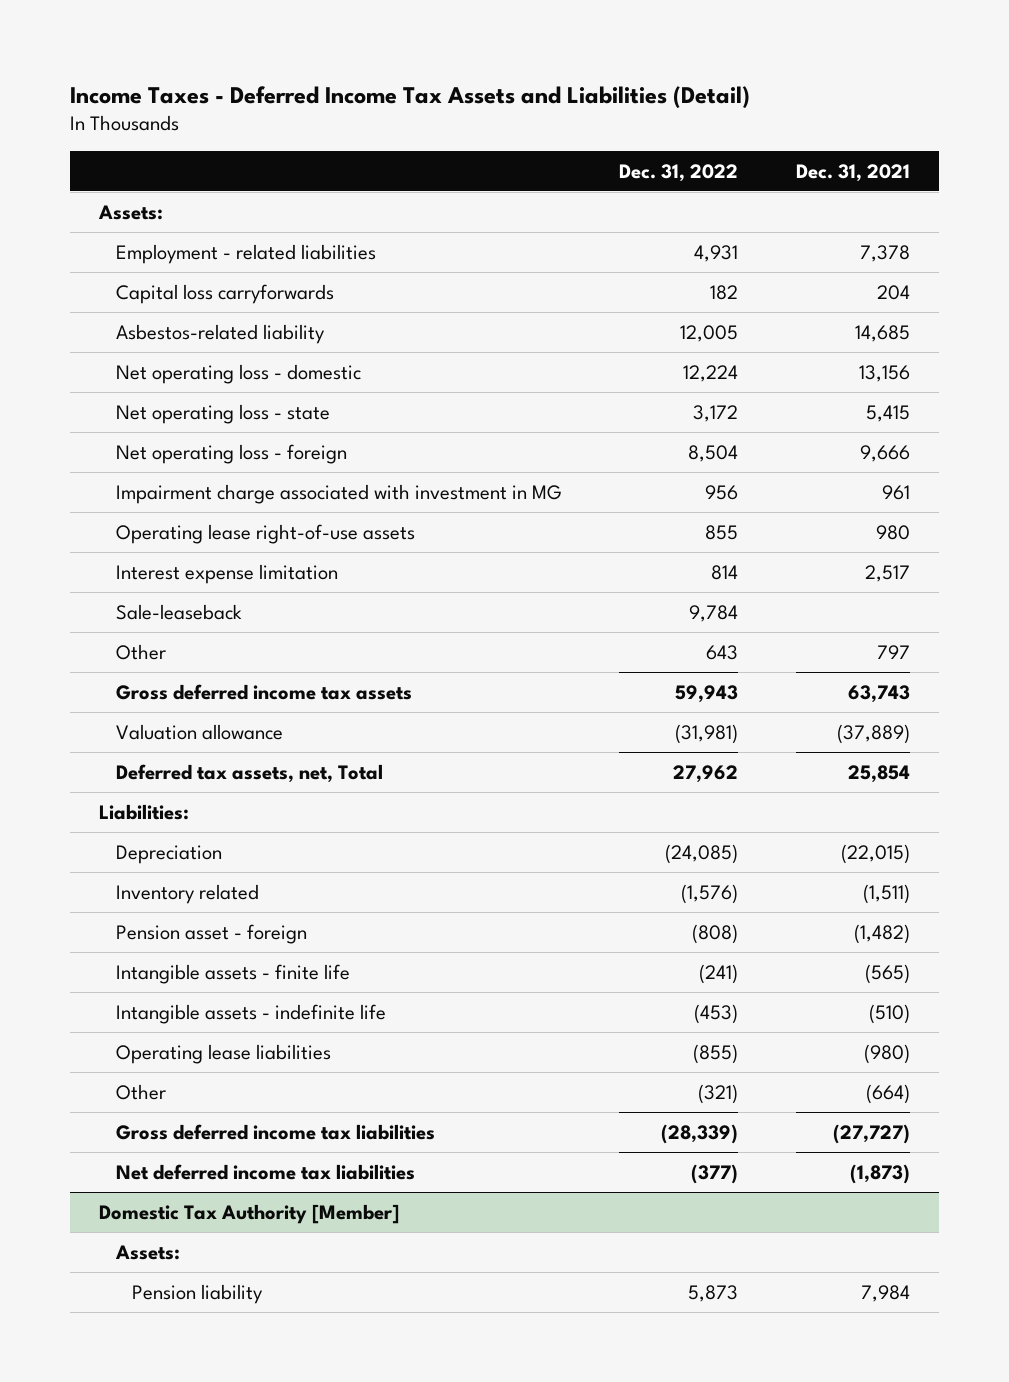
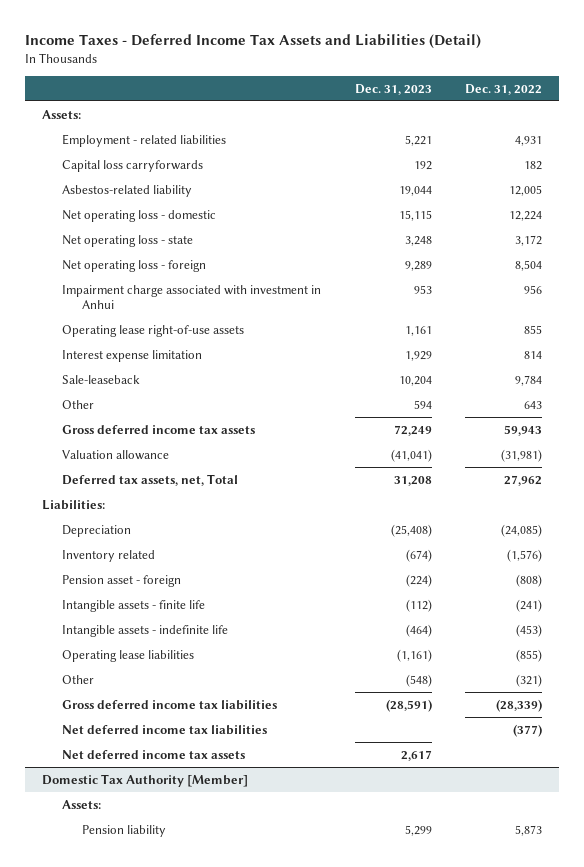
[796,163,911,182] Dec. 31, 2021 -> none
none -> [354,83,432,95] Dec. 31, 2023
[115,483,562,504] Impairment charge associated with investment in MG -> [61,284,321,310] Impairment charge associated with investment in Anhui
none -> [61,749,245,759] Net deferred income tax assets

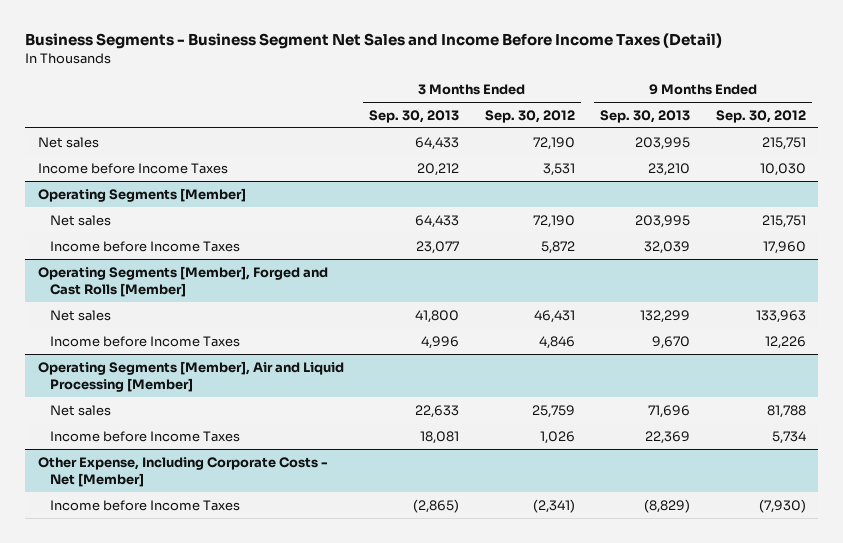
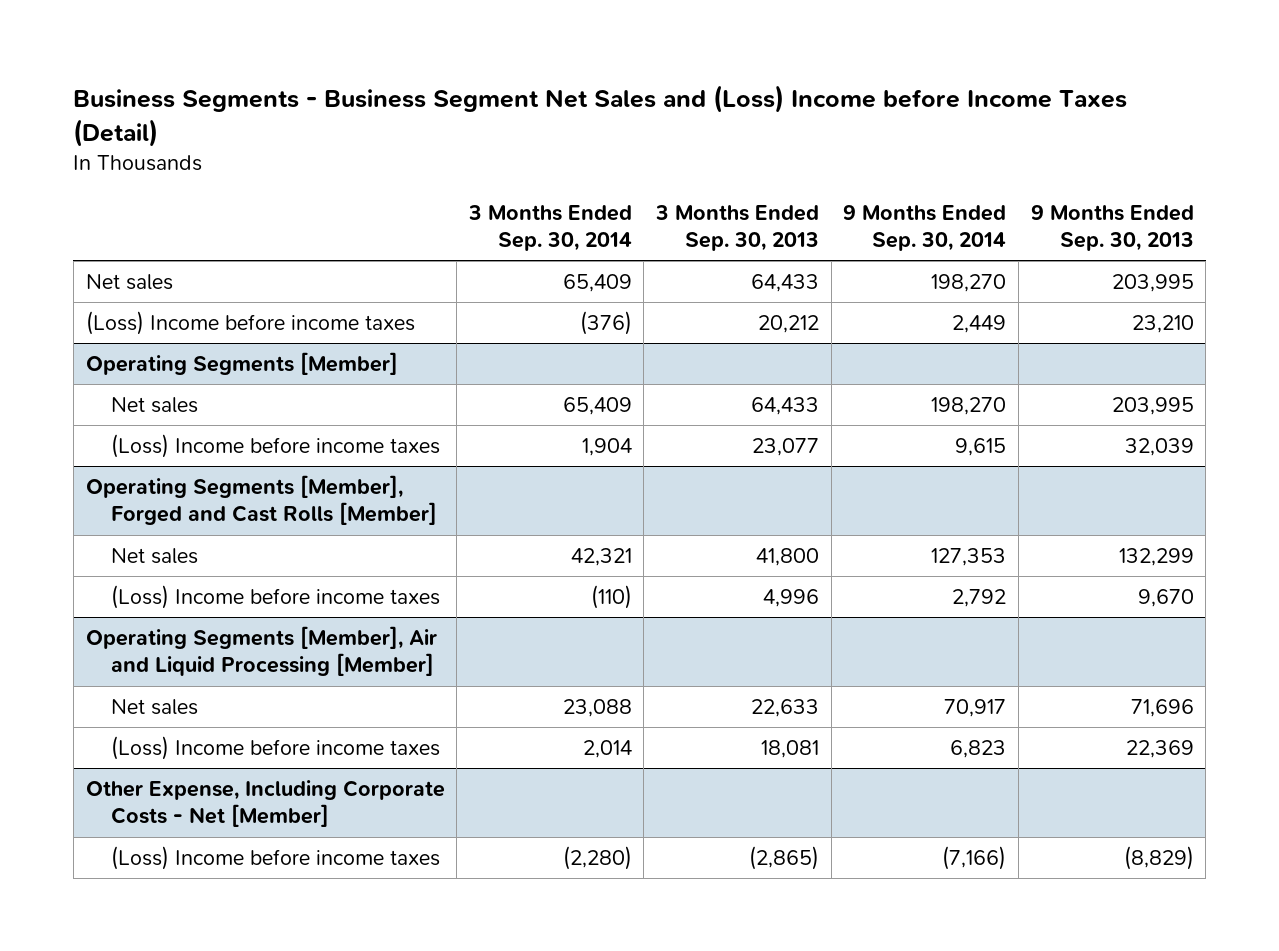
[24,33,722,50] Business Segments - Business Segment Net Sales and Income Before Income Taxes (Detail) -> [73,85,1128,147] Business Segments - Business Segment Net Sales and (Loss) Income before Income Taxes (Detail)
[484,109,575,123] Sep. 30, 2012 -> none
[715,109,806,123] Sep. 30, 2012 -> none
none -> [467,204,632,252] 3 Months Ended Sep. 30, 2014
none -> [843,204,1007,252] 9 Months Ended Sep. 30, 2014
[37,162,228,174] Income before Income Taxes -> [85,311,415,336] (Loss) Income before income taxes
[49,240,240,252] Income before Income Taxes -> [110,434,440,459] (Loss) Income before income taxes
[49,335,240,347] Income before Income Taxes -> [110,585,440,610] (Loss) Income before income taxes
[49,430,240,442] Income before Income Taxes -> [110,736,440,761] (Loss) Income before income taxes
[49,499,240,511] Income before Income Taxes -> [110,846,440,871] (Loss) Income before income taxes

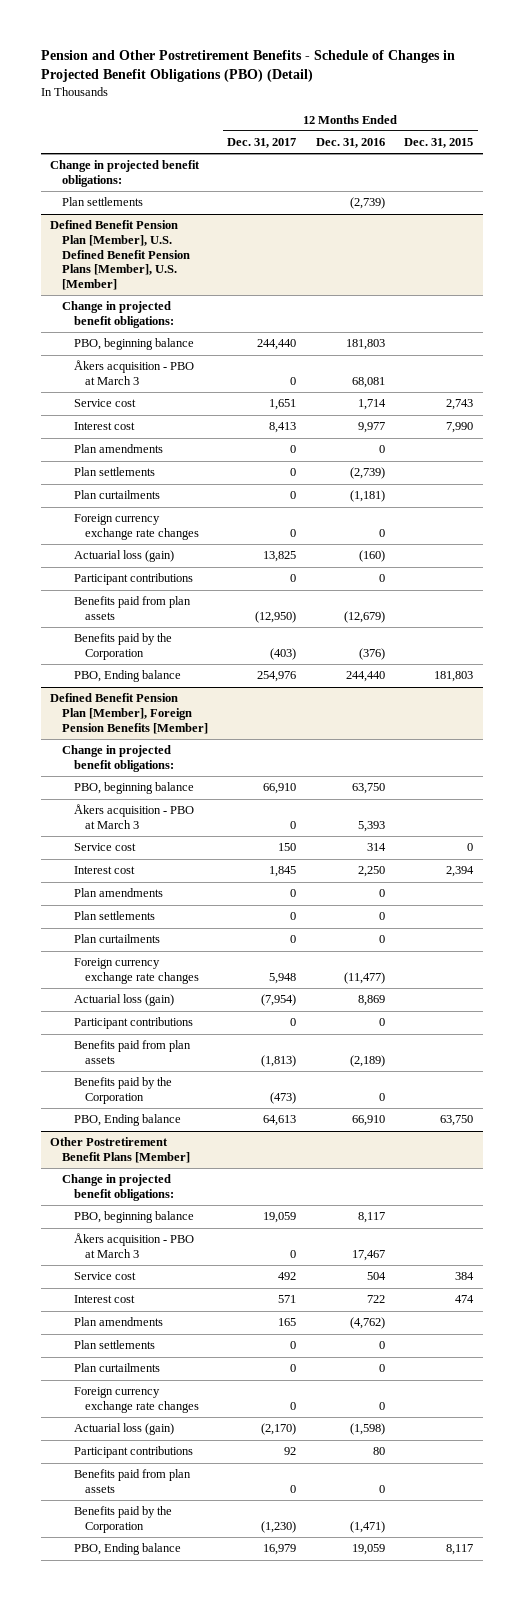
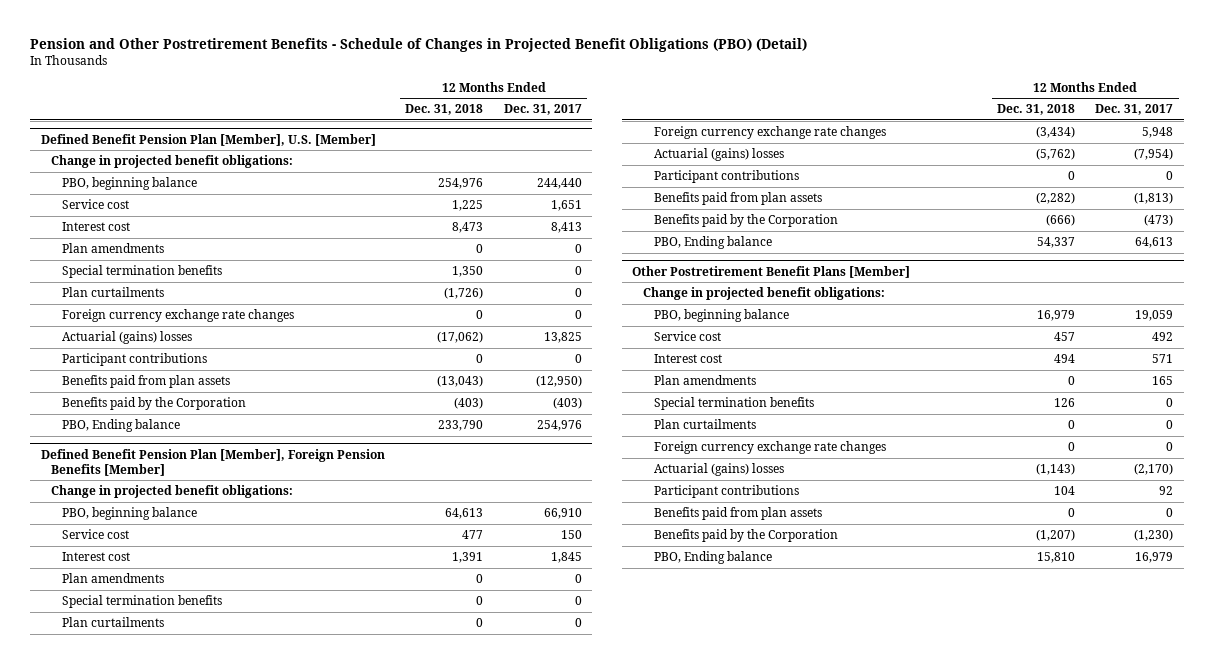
[315,138,385,149] Dec. 31, 2016 -> none
[404,138,474,149] Dec. 31, 2015 -> none
none -> [405,104,484,116] Dec. 31, 2018
[50,160,201,187] Change in projected benefit obligations: -> none
[62,197,144,207] Plan settlements -> none
[50,220,191,290] Defined Benefit Pension Plan [Member], U.S. Defined Benefit Pension Plans [Member], U.S. [Member] -> [40,133,376,146] Defined Benefit Pension Plan [Member], U.S. [Member]
[73,360,194,385] Åkers acquisition - PBO at March 3 -> none
[73,467,155,477] Plan settlements -> none
none -> [62,265,223,279] Special termination benefits
[73,550,174,563] Actuarial loss (gain) -> [62,331,193,345] Actuarial (gains) losses
[73,804,194,829] Åkers acquisition - PBO at March 3 -> none
[73,911,155,921] Plan settlements -> none
none -> [62,595,223,609] Special termination benefits
[73,994,174,1007] Actuarial loss (gain) -> [653,148,784,162] Actuarial (gains) losses
[73,1233,194,1258] Åkers acquisition - PBO at March 3 -> none
[73,1340,155,1350] Plan settlements -> none
none -> [653,397,814,411] Special termination benefits
[73,1423,174,1436] Actuarial loss (gain) -> [653,463,784,477] Actuarial (gains) losses

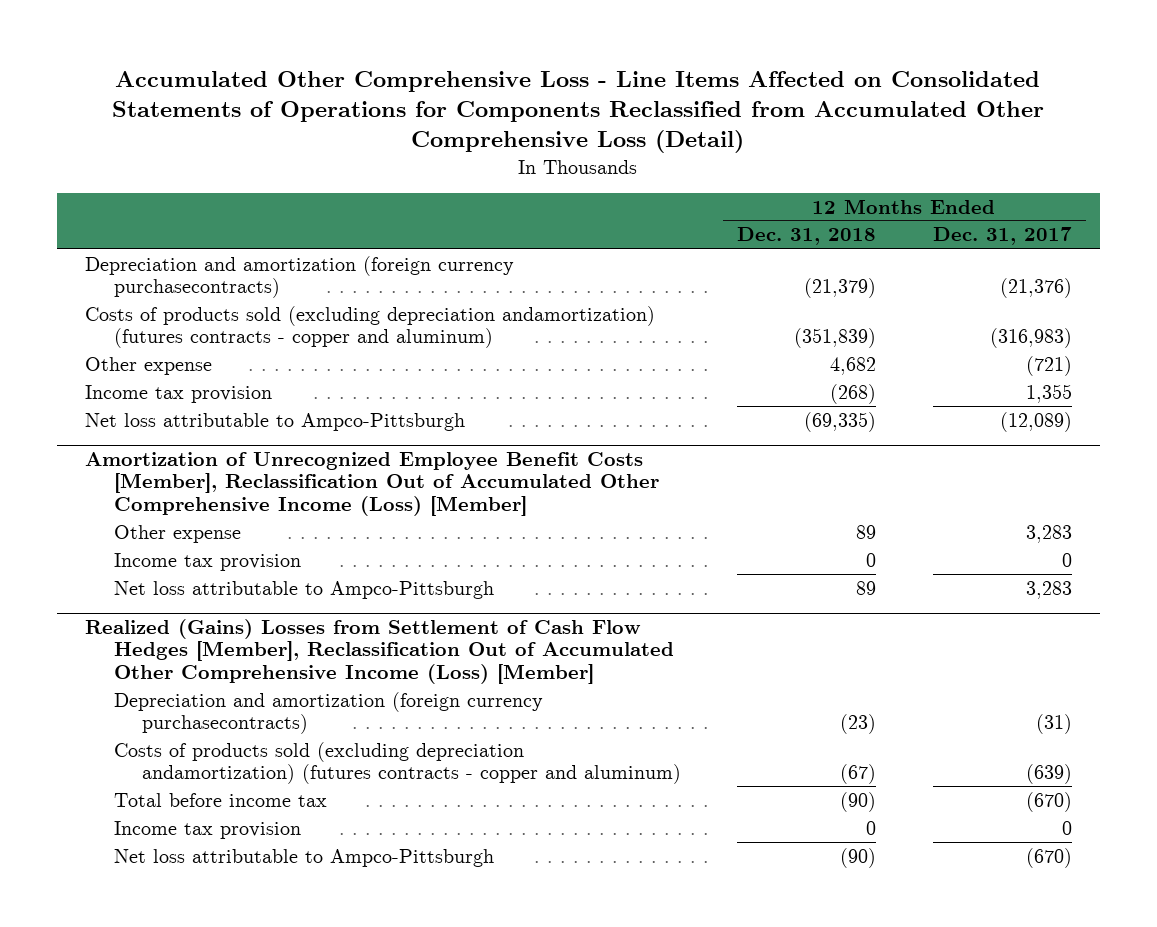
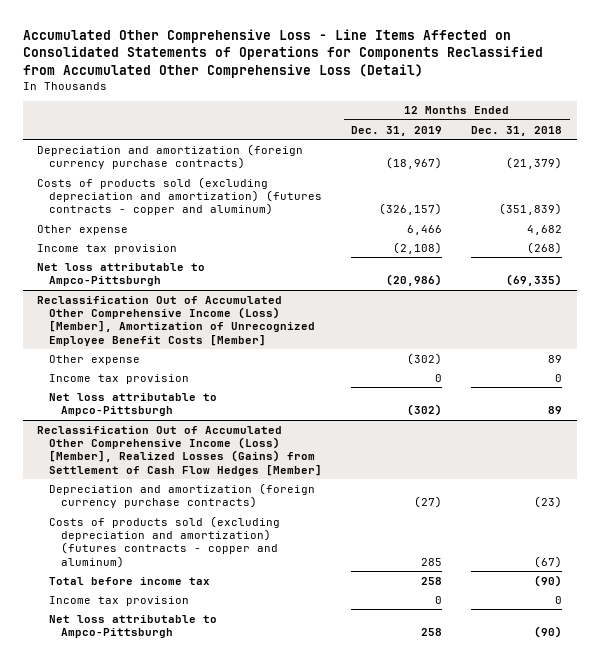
[932,227,1072,246] Dec. 31, 2017 -> none
none -> [351,125,443,136] Dec. 31, 2019
[85,255,515,299] Depreciation and amortization (foreign currency purchasecontracts) -> [37,143,304,170] Depreciation and amortization (foreign currency purchase contracts)
[85,305,656,349] Costs of products sold (excluding depreciation andamortization) (futures contracts - copper and aluminum) -> [37,176,322,216] Costs of products sold (excluding depreciation and amortization) (futures contracts - copper and aluminum)
[85,451,659,516] Amortization of Unrecognized Employee Benefit Costs [Member], Reclassification Out of Accumulated Other Comprehensive Income (Loss) [Member] -> [37,295,315,346] Reclassification Out of Accumulated Other Comprehensive Income (Loss) [Member], Amortization of Unrecognized Employee Benefit Costs [Member]
[85,618,674,684] Realized (Gains) Losses from Settlement of Cash Flow Hedges [Member], Reclassification Out of Accumulated Other Comprehensive Income (Loss) [Member] -> [37,425,322,476] Reclassification Out of Accumulated Other Comprehensive Income (Loss) [Member], Realized Losses (Gains) from Settlement of Cash Flow Hedges [Member]
[113,691,543,735] Depreciation and amortization (foreign currency purchasecontracts) -> [48,482,315,509] Depreciation and amortization (foreign currency purchase contracts)
[113,741,682,785] Costs of products sold (excluding depreciation andamortization) (futures contracts - copper and aluminum) -> [48,515,280,568] Costs of products sold (excluding depreciation and amortization) (futures contracts - copper and aluminum)

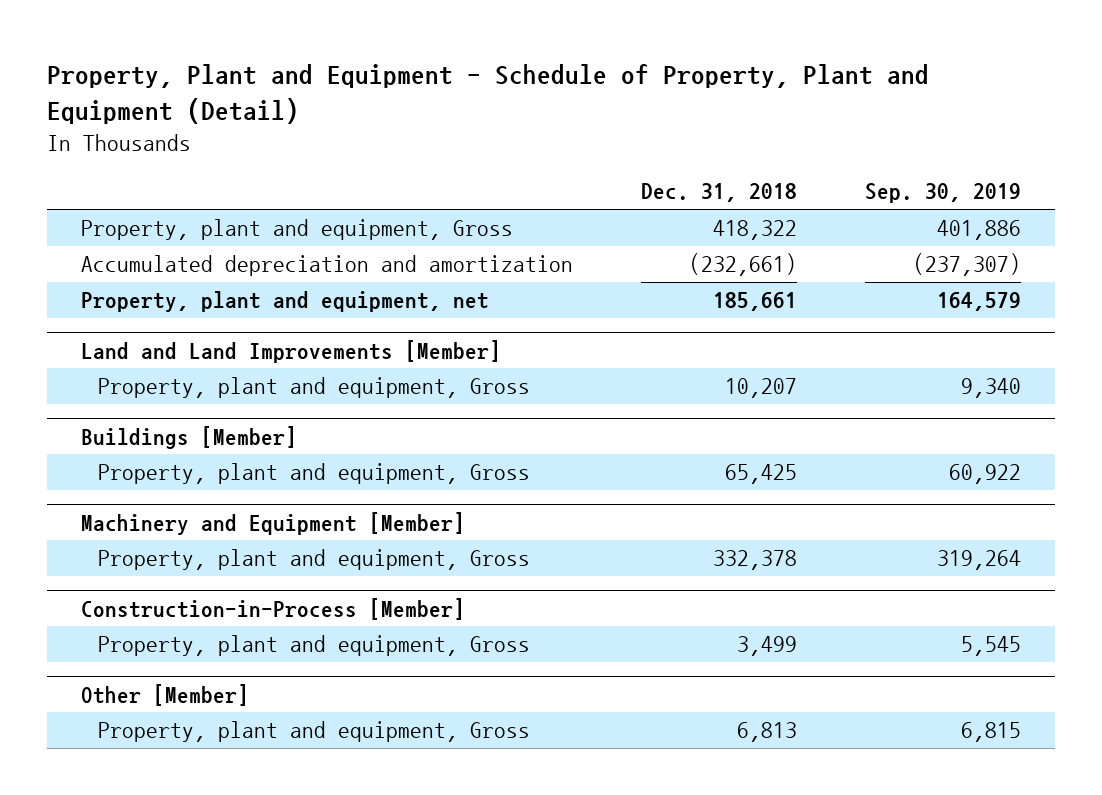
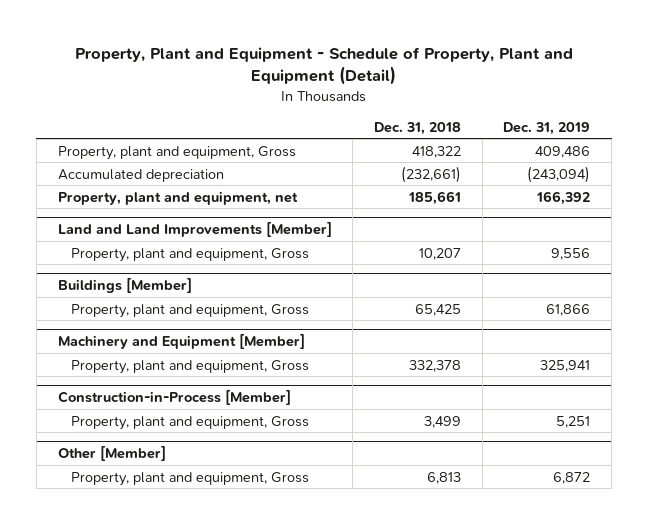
[864,183,1021,204] Sep. 30, 2019 -> none
none -> [503,121,591,135] Dec. 31, 2019
[80,255,573,277] Accumulated depreciation and amortization -> [57,168,224,182] Accumulated depreciation

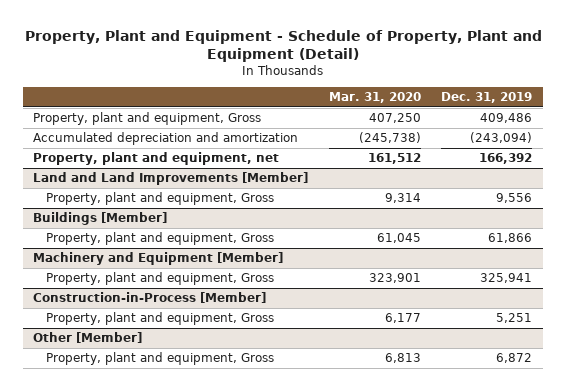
[374,121,462,135] Dec. 31, 2018 -> none
none -> [328,91,421,103] Mar. 31, 2020
[57,168,224,182] Accumulated depreciation -> [33,132,299,146] Accumulated depreciation and amortization

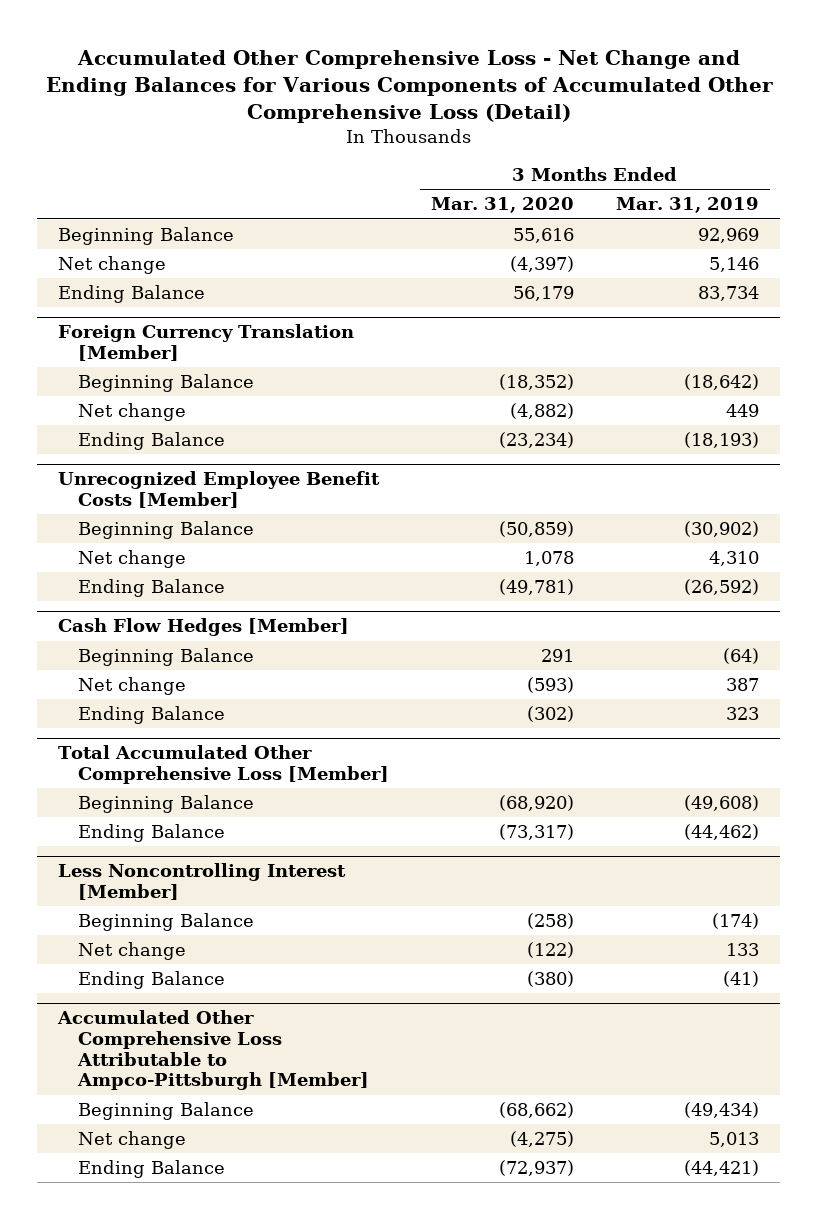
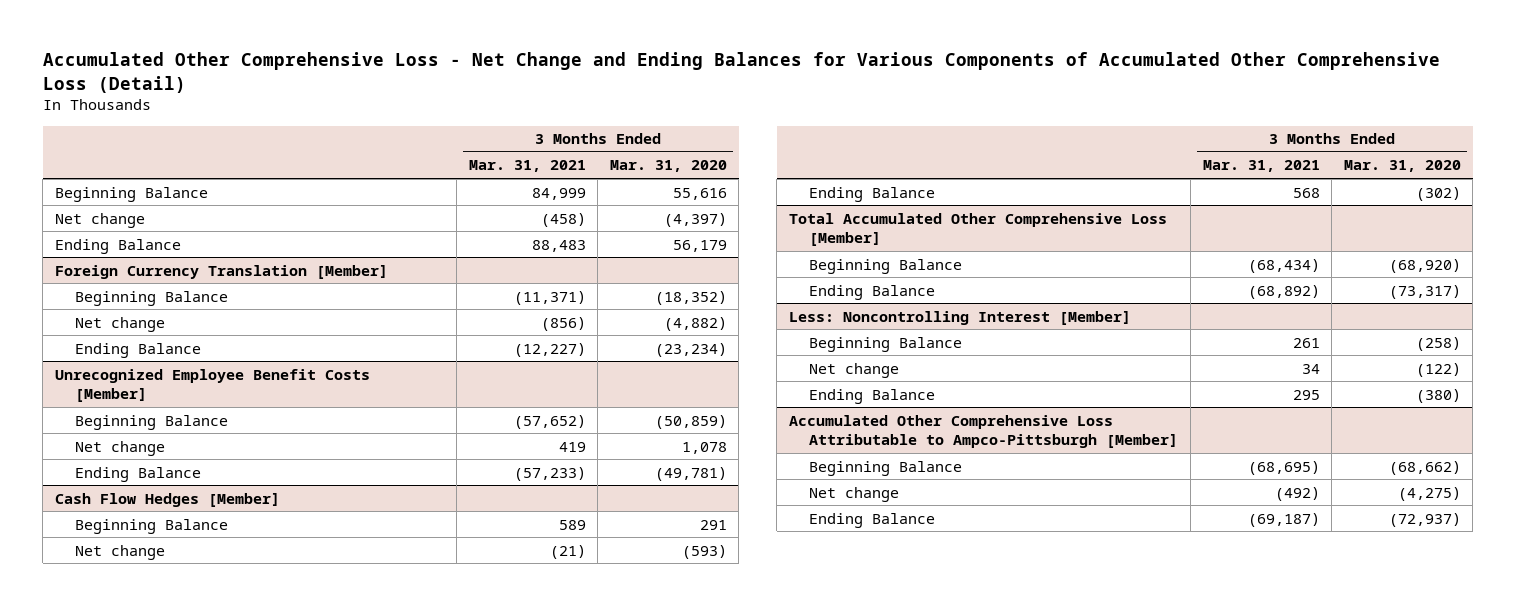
[615,197,759,214] Mar. 31, 2019 -> none
none -> [468,160,586,173] Mar. 31, 2021
[58,863,347,901] Less Noncontrolling Interest [Member] -> [788,310,1131,325] Less: Noncontrolling Interest [Member]

